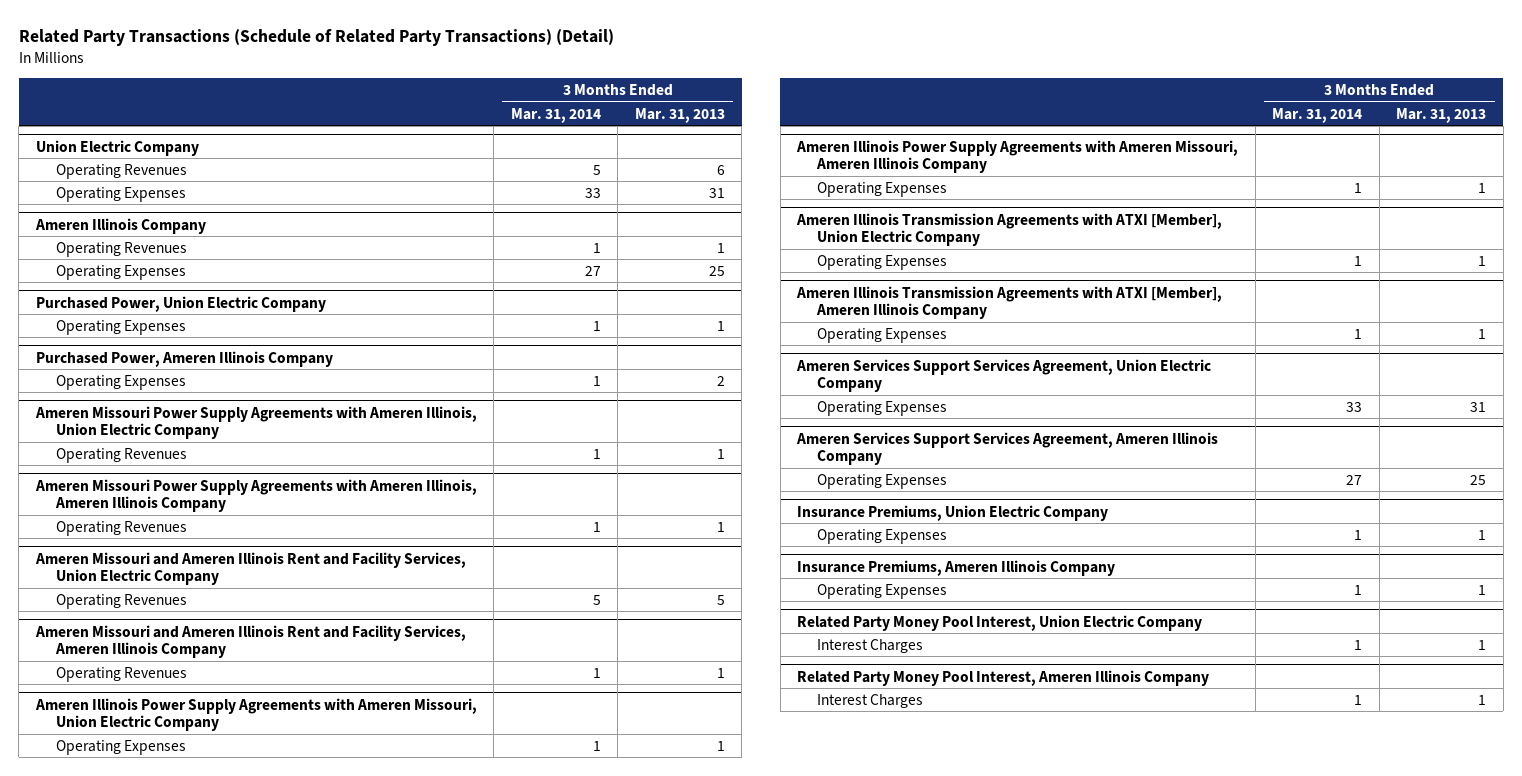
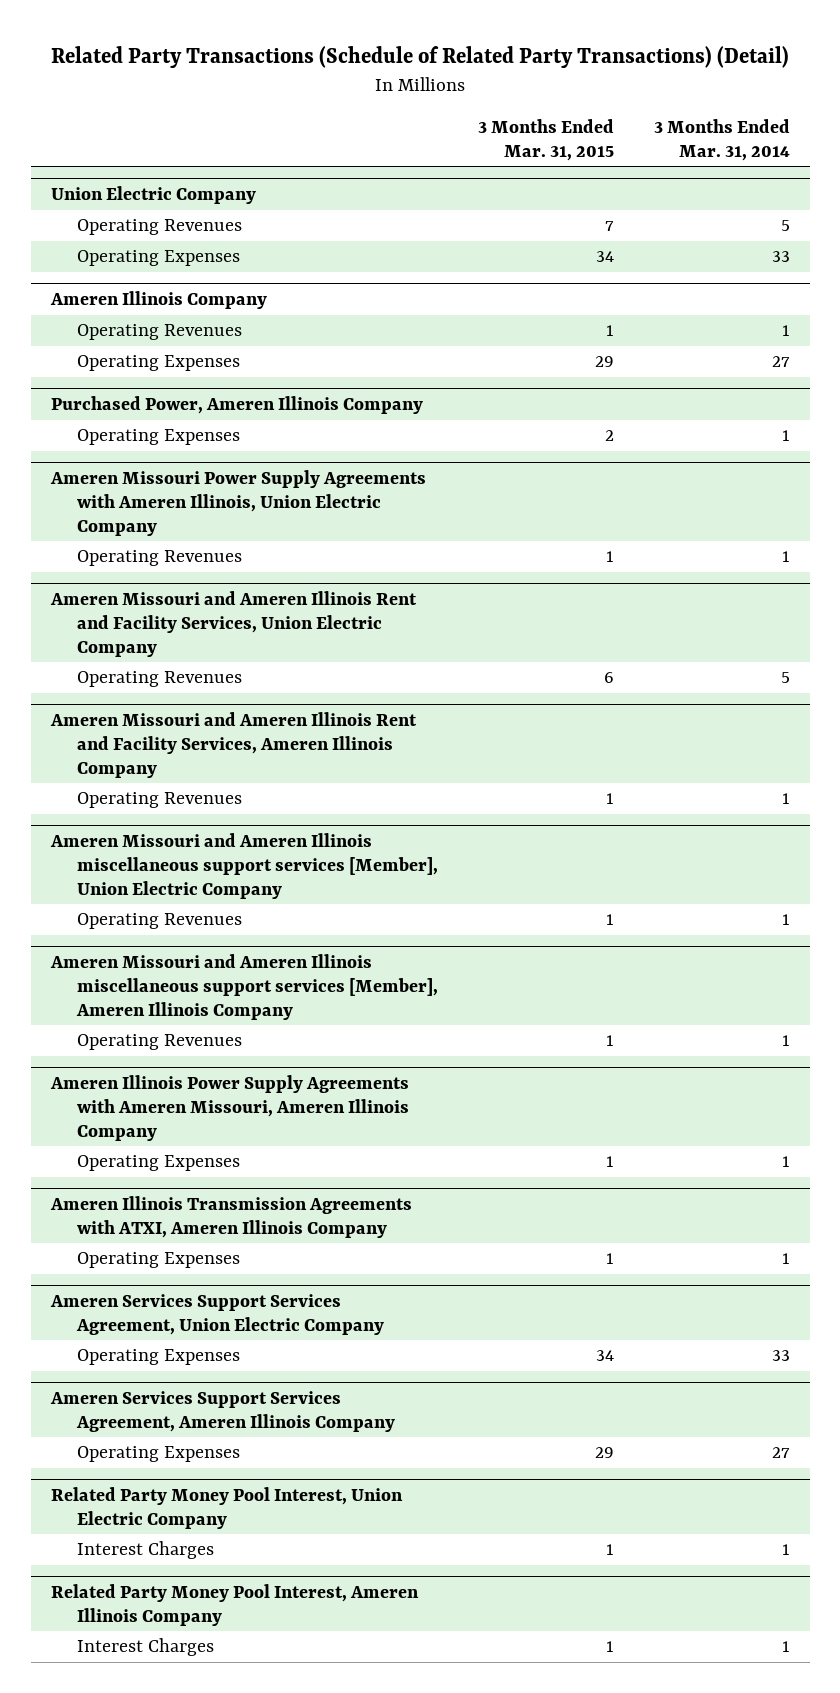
[634,107,725,123] Mar. 31, 2013 -> none
none -> [477,118,614,161] 3 Months Ended Mar. 31, 2015
[35,295,326,312] Purchased Power, Union Electric Company -> none
[55,319,186,335] Operating Expenses -> none
[34,478,477,513] Ameren Missouri Power Supply Agreements with Ameren Illinois, Ameren Illinois Company -> none
[55,520,187,536] Operating Revenues -> none
[34,697,477,732] Ameren Illinois Power Supply Agreements with Ameren Missouri, Union Electric Company -> none
[55,739,186,755] Operating Expenses -> none
none -> [49,833,439,900] Ameren Missouri and Ameren Illinois miscellaneous support services [Member], Union Electric Company
none -> [77,913,243,930] Operating Revenues
none -> [49,954,439,1021] Ameren Missouri and Ameren Illinois miscellaneous support services [Member], Ameren Illinois Company
none -> [77,1034,243,1051] Operating Revenues
[796,212,1223,247] Ameren Illinois Transmission Agreements with ATXI [Member], Union Electric Company -> none
[817,254,948,270] Operating Expenses -> none
[796,285,1223,320] Ameren Illinois Transmission Agreements with ATXI [Member], Ameren Illinois Company -> [49,1196,412,1239] Ameren Illinois Transmission Agreements with ATXI, Ameren Illinois Company
[797,504,1109,521] Insurance Premiums, Union Electric Company -> none
[817,528,948,544] Operating Expenses -> none
[797,559,1116,576] Insurance Premiums, Ameren Illinois Company -> none
[817,583,948,599] Operating Expenses -> none

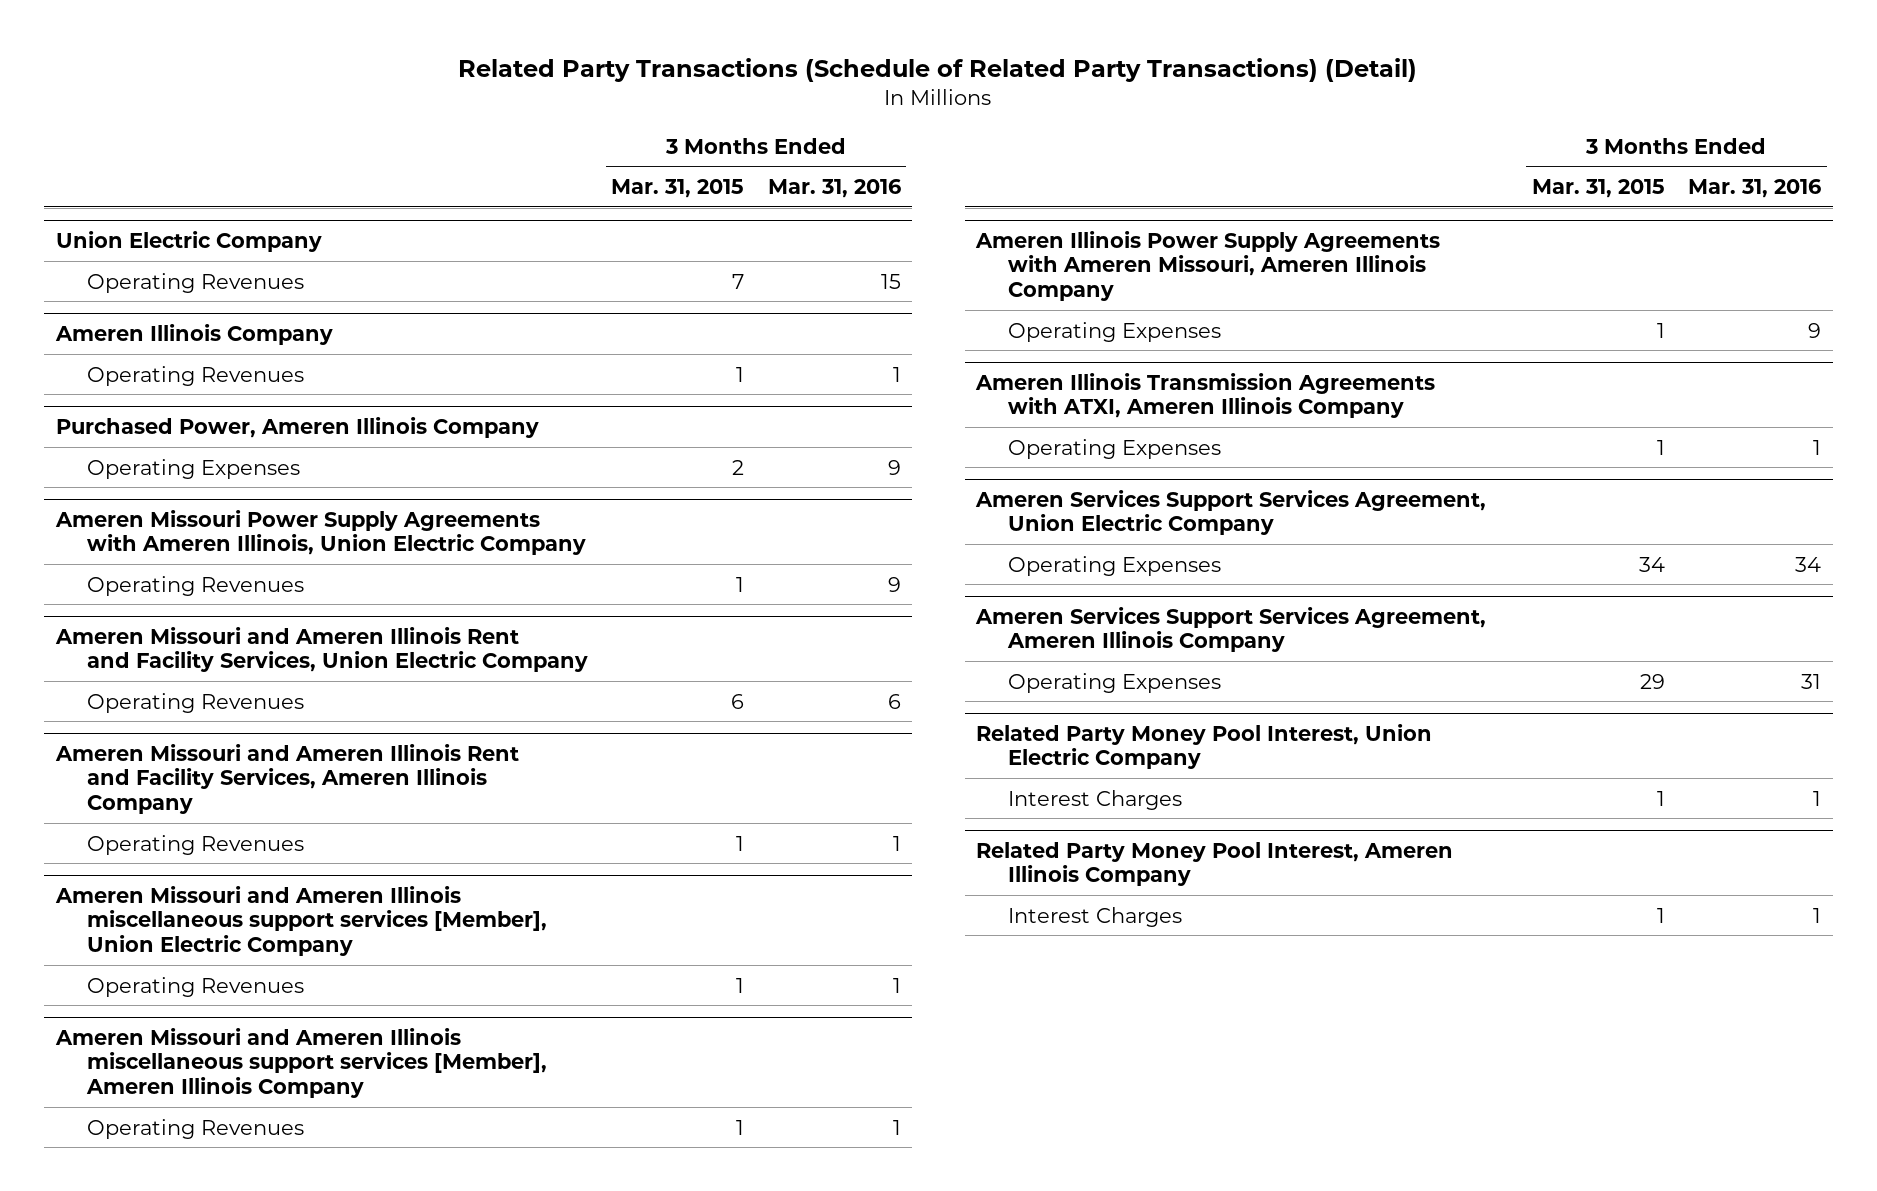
[653,118,790,161] 3 Months Ended Mar. 31, 2014 -> none
none -> [767,179,901,199] Mar. 31, 2016
[77,250,241,267] Operating Expenses -> none
[77,355,241,372] Operating Expenses -> none

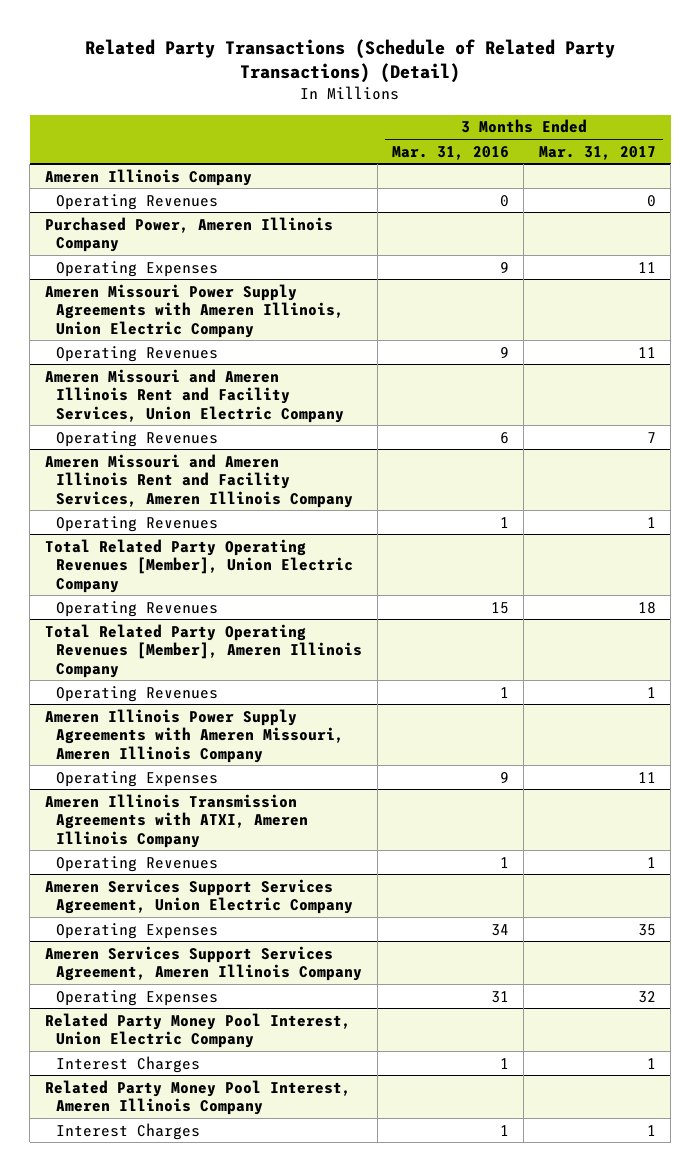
[611,179,745,199] Mar. 31, 2015 -> none
none -> [538,145,656,160] Mar. 31, 2017
[55,230,322,252] Union Electric Company -> none
[87,272,305,293] Operating Revenues -> none
[892,366,901,382] 1 -> [500,194,510,207] 0
[54,885,548,956] Ameren Missouri and Ameren Illinois miscellaneous support services [Member], Union Electric Company -> none
[54,1027,548,1098] Ameren Missouri and Ameren Illinois miscellaneous support services [Member], Ameren Illinois Company -> none
none -> [44,538,354,593] Total Related Party Operating Revenues [Member], Union Electric Company
[892,977,901,993] 1 -> [491,601,510,614] 15
none -> [44,623,363,678] Total Related Party Operating Revenues [Member], Ameren Illinois Company
[1007,438,1221,459] Operating Expenses -> none
none -> [56,855,219,872] Operating Revenues

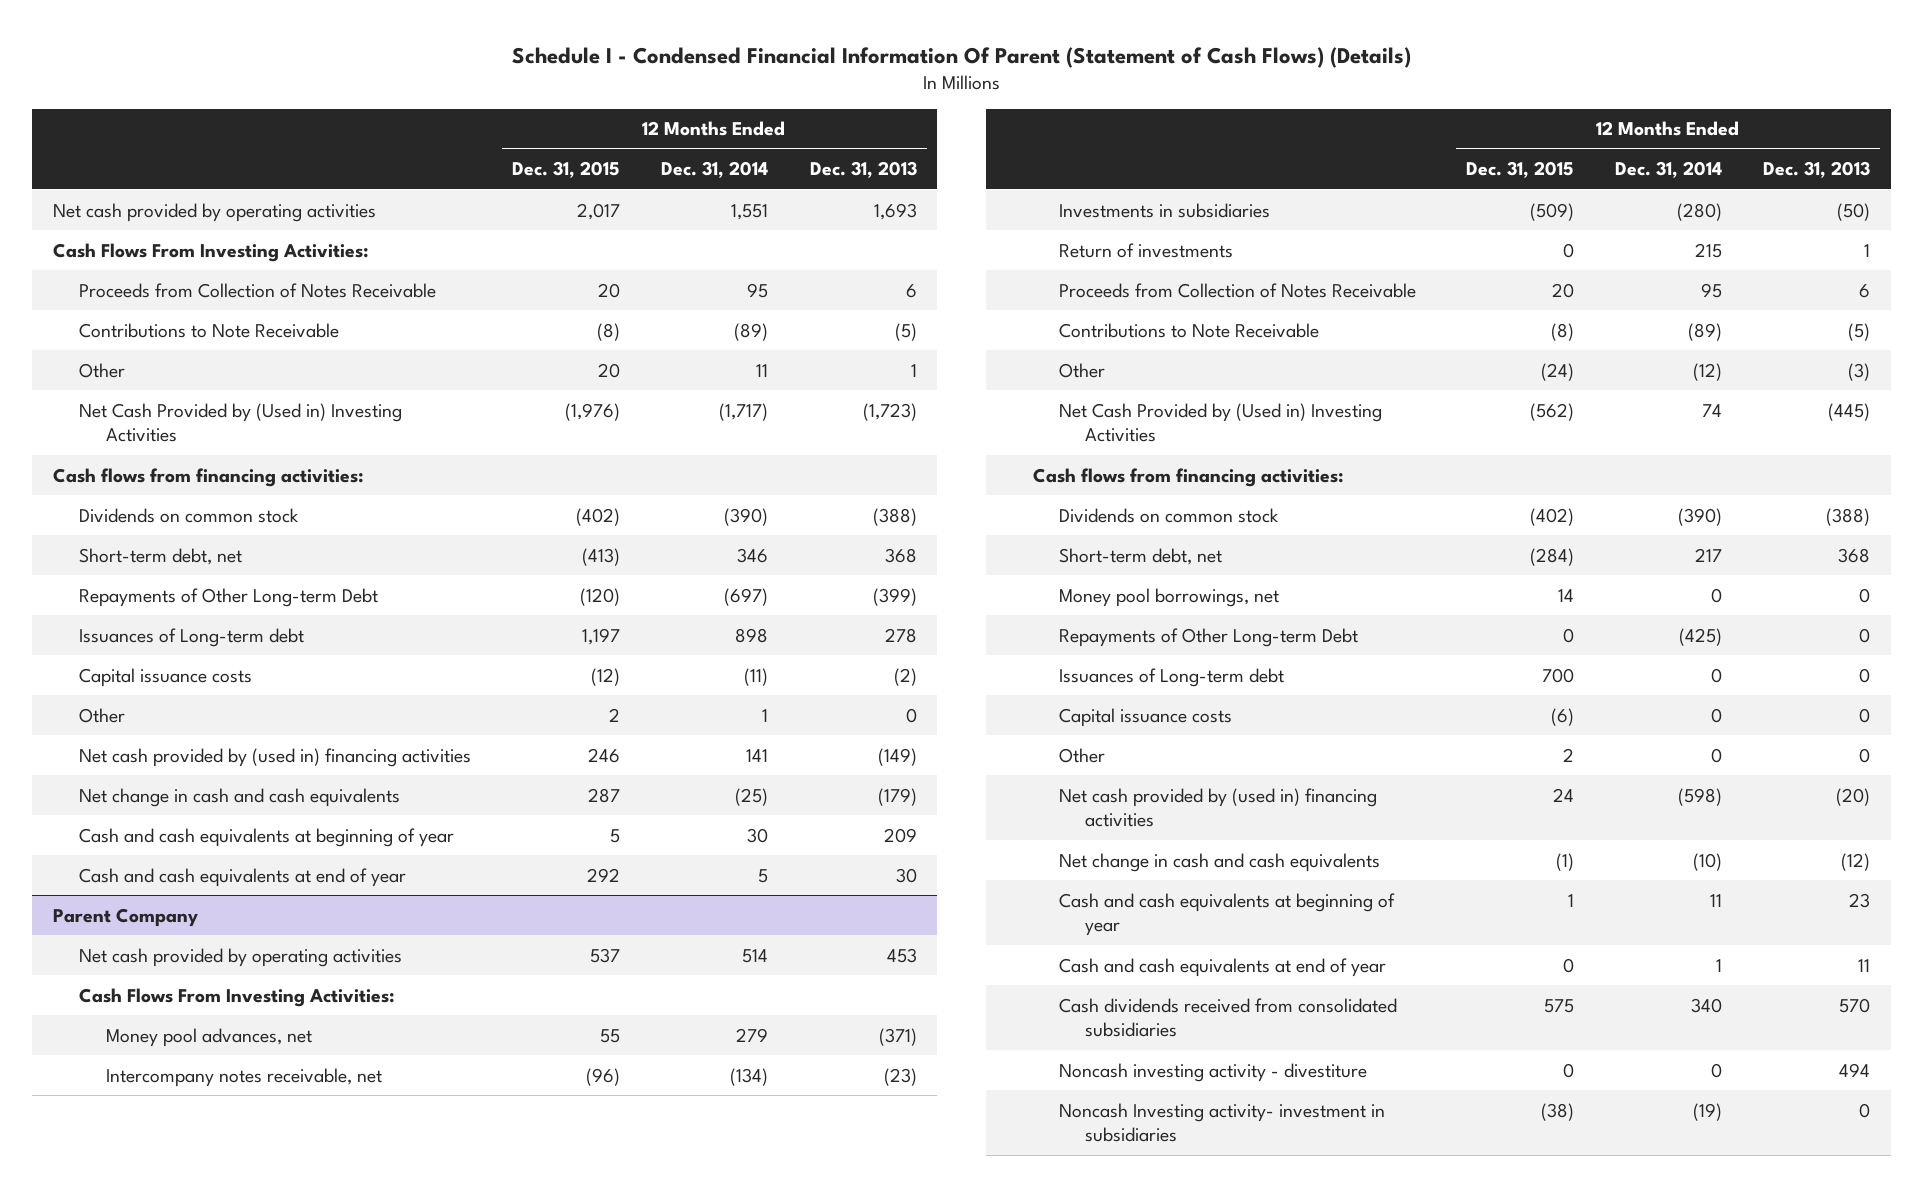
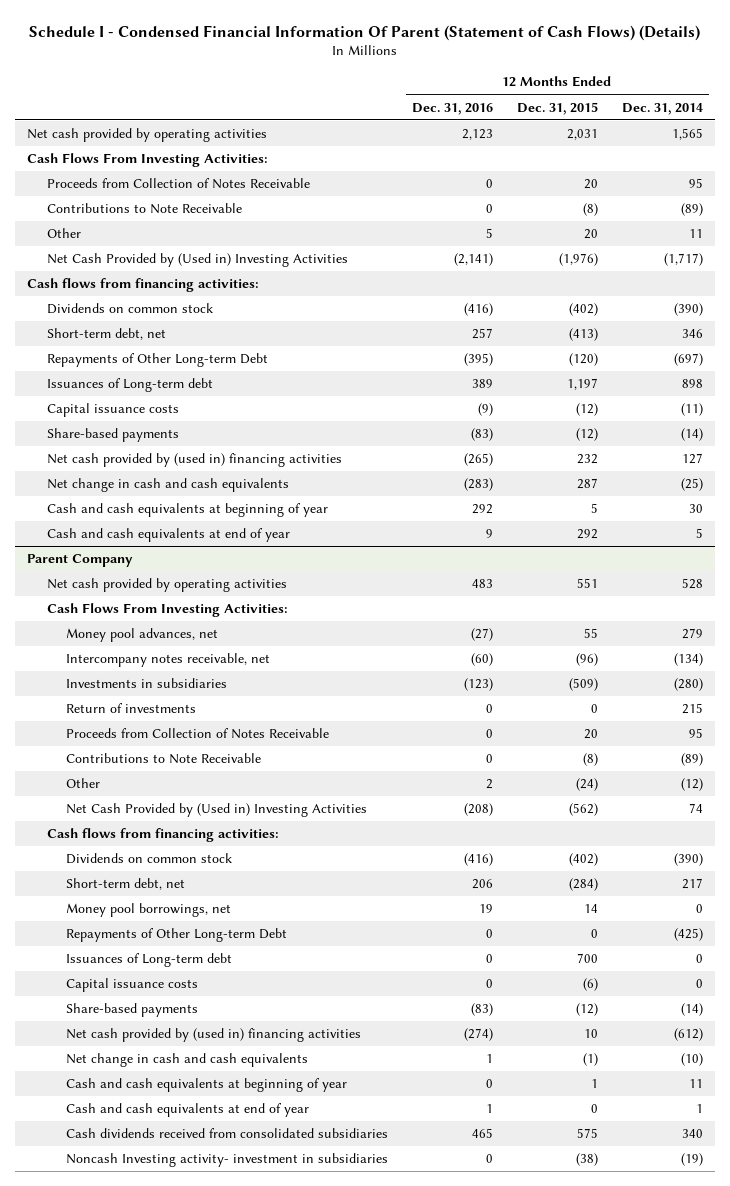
[809,161,917,179] Dec. 31, 2013 -> none
none -> [412,102,494,115] Dec. 31, 2016
[577,202,621,220] 2,017 -> [566,129,598,141] 2,031
[731,203,769,220] 1,551 -> [671,128,703,141] 1,565
[79,707,126,723] Other -> none
none -> [46,428,179,443] Share-based payments
[588,747,621,763] 246 -> [576,454,598,465] 232
[746,748,769,762] 141 -> [681,453,703,465] 127
[590,947,621,963] 537 -> [576,578,598,589] 551
[742,948,769,963] 514 -> [681,578,703,590] 528
[1059,747,1106,763] Other -> none
none -> [66,1003,199,1018] Share-based payments
[1552,787,1574,802] 24 -> [583,1029,598,1039] 10
[1677,787,1722,806] (598) -> [673,1028,703,1042] (612)
[1059,1062,1368,1082] Noncash investing activity - divestiture -> none

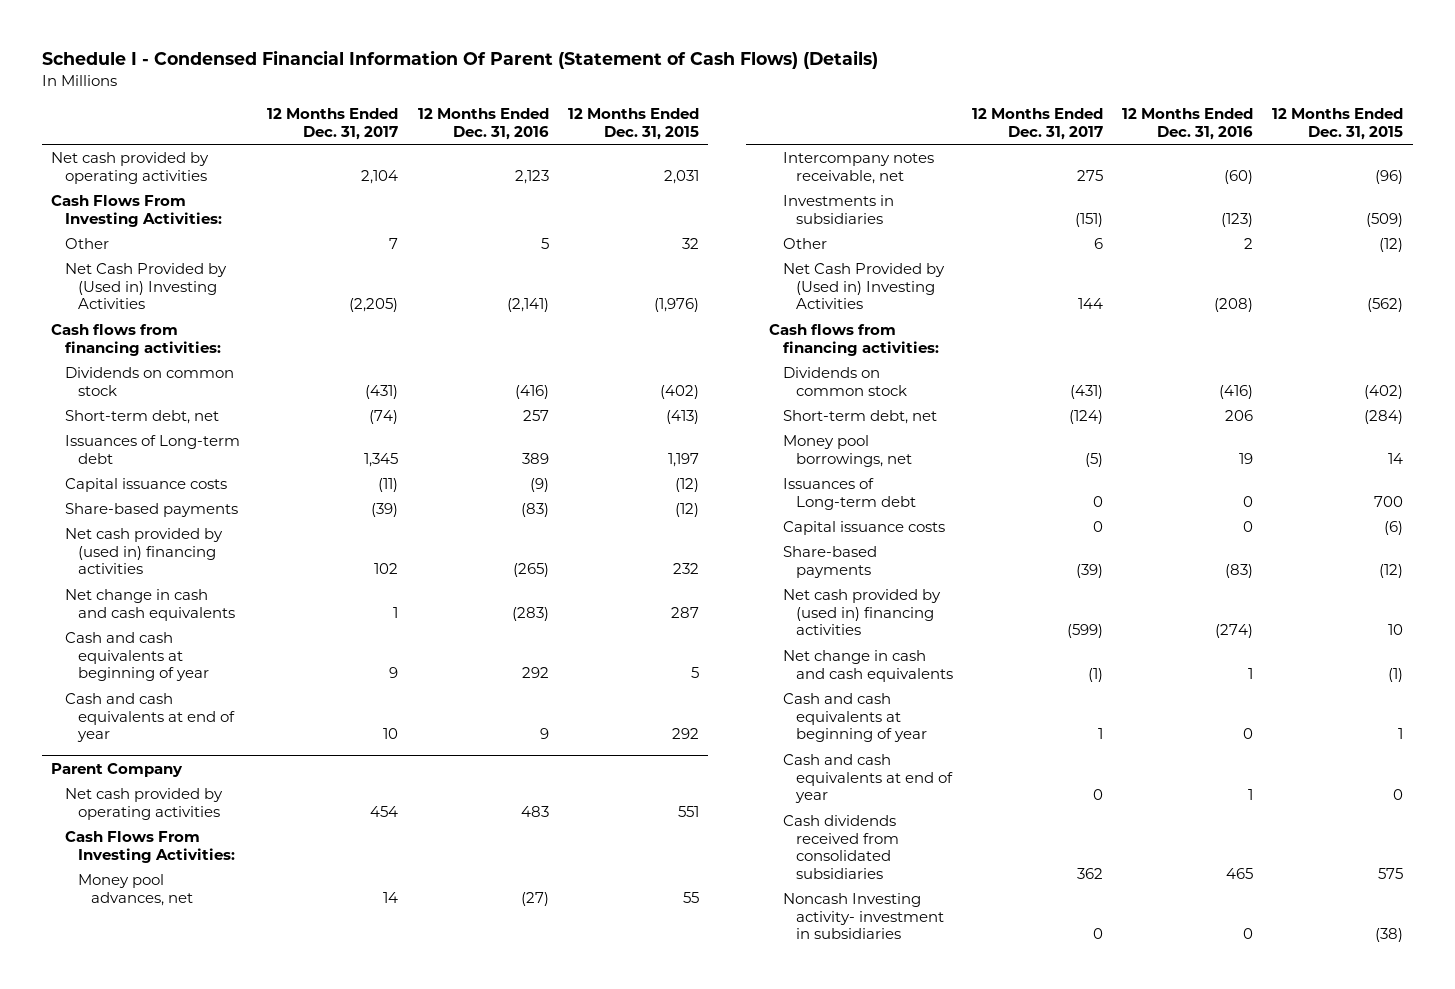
[621,102,703,115] Dec. 31, 2014 -> none
none -> [267,108,399,140] 12 Months Ended Dec. 31, 2017
[46,178,310,190] Proceeds from Collection of Notes Receivable -> none
[46,203,242,215] Contributions to Note Receivable -> none
[583,229,598,240] 20 -> [681,237,699,249] 32
[46,353,268,368] Repayments of Other Long-term Debt -> none
[66,703,197,714] Return of investments -> none
[66,728,330,740] Proceeds from Collection of Notes Receivable -> none
[66,753,262,765] Contributions to Note Receivable -> none
[575,778,598,792] (24) -> [1379,237,1404,252] (12)
[66,928,288,943] Repayments of Other Long-term Debt -> none

